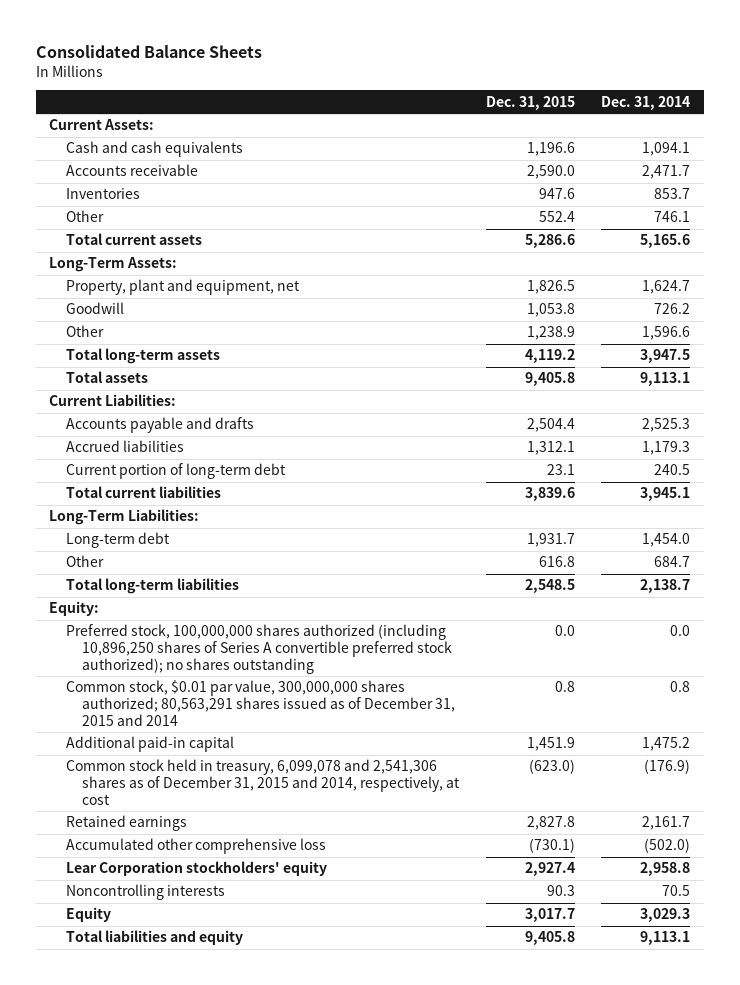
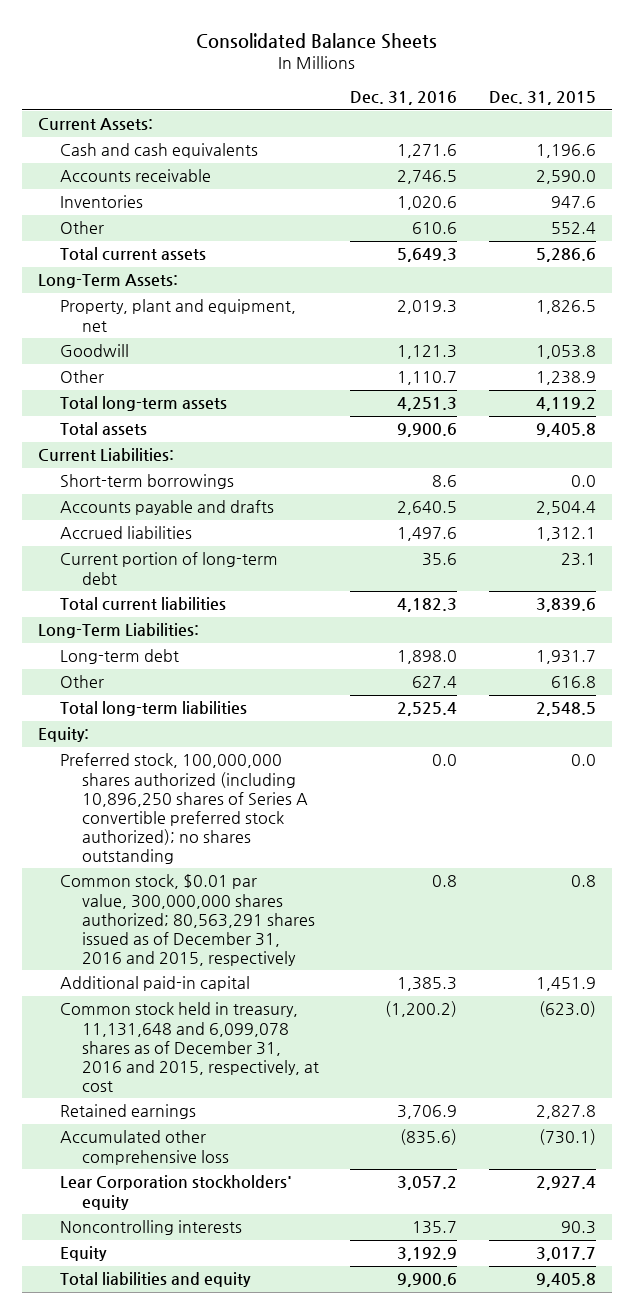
[601,95,691,110] Dec. 31, 2014 -> none
none -> [350,91,458,106] Dec. 31, 2016
none -> [59,474,234,490] Short-term borrowings
[65,680,455,726] Common stock, $0.01 par value, 300,000,000 shares authorized; 80,563,291 shares issued as of December 31, 2015 and 2014 -> [59,874,315,966] Common stock, $0.01 par value, 300,000,000 shares authorized; 80,563,291 shares issued as of December 31, 2016 and 2015, respectively
[65,759,460,805] Common stock held in treasury, 6,099,078 and 2,541,306 shares as of December 31, 2015 and 2014, respectively, at cost -> [59,1002,319,1092] Common stock held in treasury, 11,131,648 and 6,099,078 shares as of December 31, 2016 and 2015, respectively, at cost

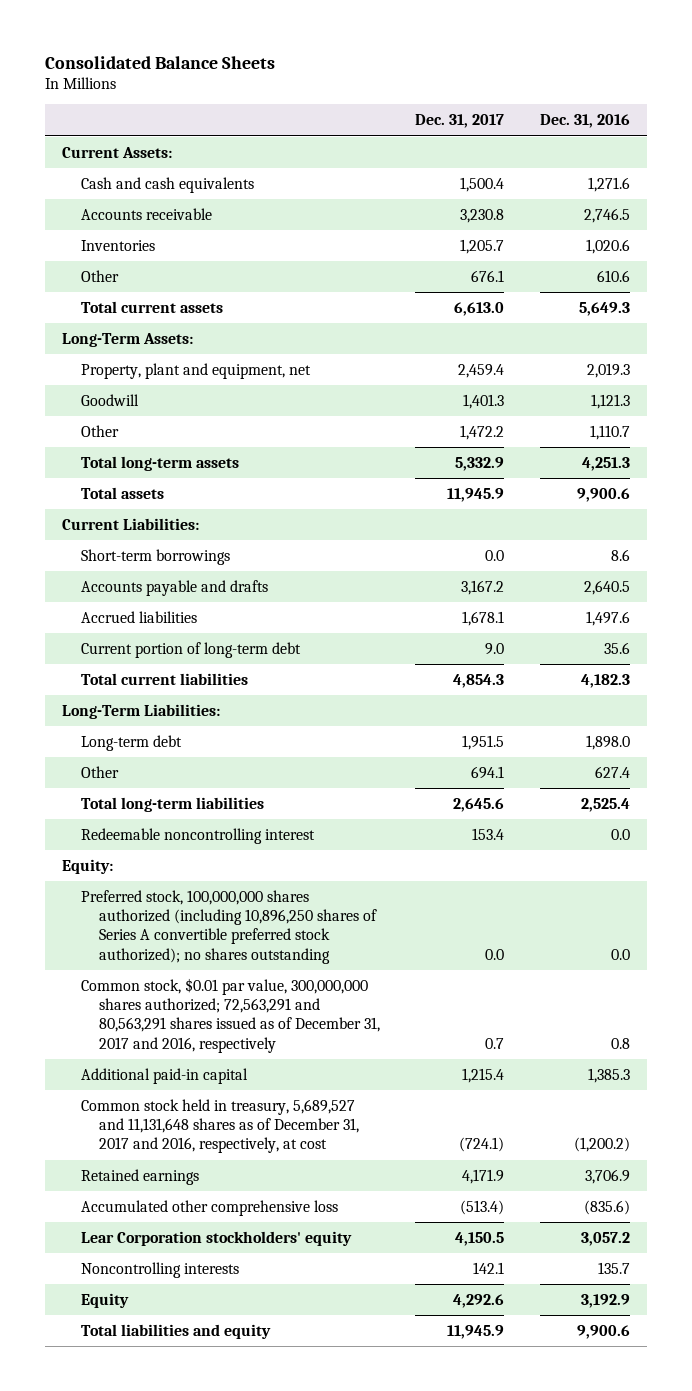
[488,91,596,106] Dec. 31, 2015 -> none
none -> [415,114,505,129] Dec. 31, 2017
none -> [80,827,315,844] Redeemable noncontrolling interest
[59,874,315,966] Common stock, $0.01 par value, 300,000,000 shares authorized; 80,563,291 shares issued as of December 31, 2016 and 2015, respectively -> [80,977,381,1053] Common stock, $0.01 par value, 300,000,000 shares authorized; 72,563,291 and 80,563,291 shares issued as of December 31, 2017 and 2016, respectively
[59,1002,319,1092] Common stock held in treasury, 11,131,648 and 6,099,078 shares as of December 31, 2016 and 2015, respectively, at cost -> [80,1098,360,1154] Common stock held in treasury, 5,689,527 and 11,131,648 shares as of December 31, 2017 and 2016, respectively, at cost

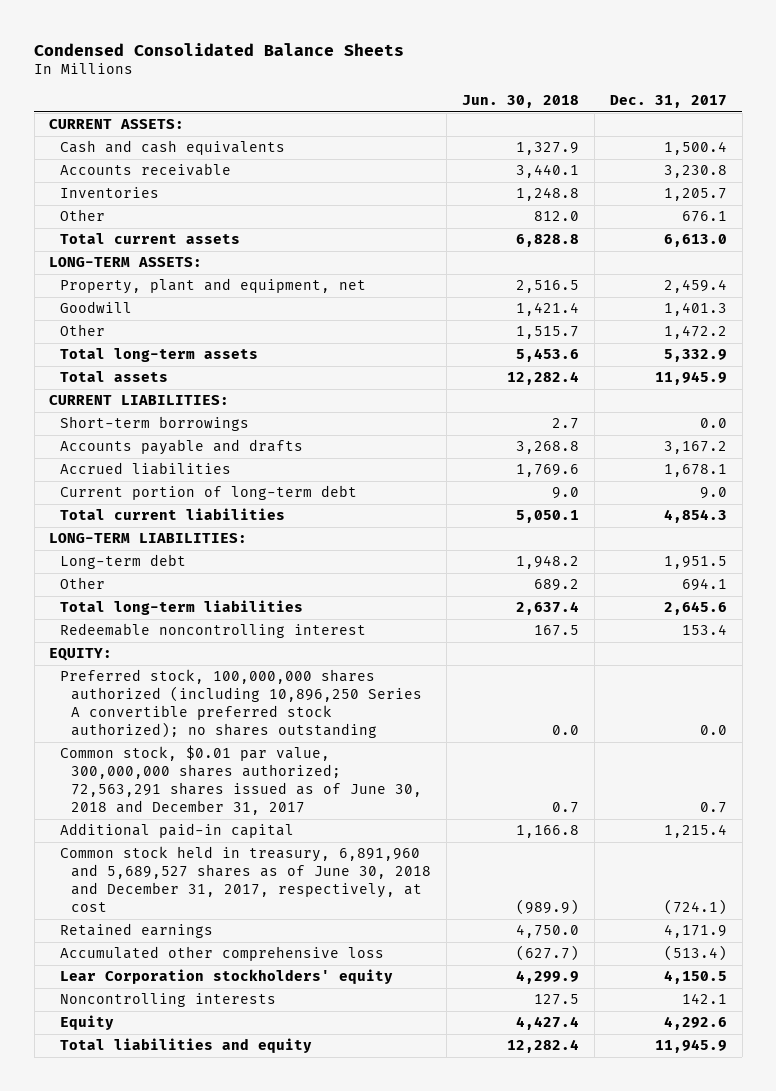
[44,55,275,69] Consolidated Balance Sheets -> [34,42,405,56] Condensed Consolidated Balance Sheets
[539,114,630,129] Dec. 31, 2016 -> none
none -> [462,94,580,108] Jun. 30, 2018
[62,146,173,158] Current Assets: -> [49,119,185,130] CURRENT ASSETS:
[62,332,194,347] Long-Term Assets: -> [49,257,203,268] LONG-TERM ASSETS:
[62,517,200,530] Current Liabilities: -> [49,395,230,406] CURRENT LIABILITIES:
[62,703,221,719] Long-Term Liabilities: -> [49,533,248,544] LONG-TERM LIABILITIES:
[62,858,114,874] Equity: -> [49,648,113,662] EQUITY:
[80,889,378,964] Preferred stock, 100,000,000 shares authorized (including 10,896,250 shares of Series A convertible preferred stock authorized); no shares outstanding -> [60,669,423,739] Preferred stock, 100,000,000 shares authorized (including 10,896,250 Series A convertible preferred stock authorized); no shares outstanding
[80,977,381,1053] Common stock, $0.01 par value, 300,000,000 shares authorized; 72,563,291 and 80,563,291 shares issued as of December 31, 2017 and 2016, respectively -> [60,745,423,816] Common stock, $0.01 par value, 300,000,000 shares authorized; 72,563,291 shares issued as of June 30, 2018 and December 31, 2017
[80,1098,360,1154] Common stock held in treasury, 5,689,527 and 11,131,648 shares as of December 31, 2017 and 2016, respectively, at cost -> [60,846,432,913] Common stock held in treasury, 6,891,960 and 5,689,527 shares as of June 30, 2018 and December 31, 2017, respectively, at cost

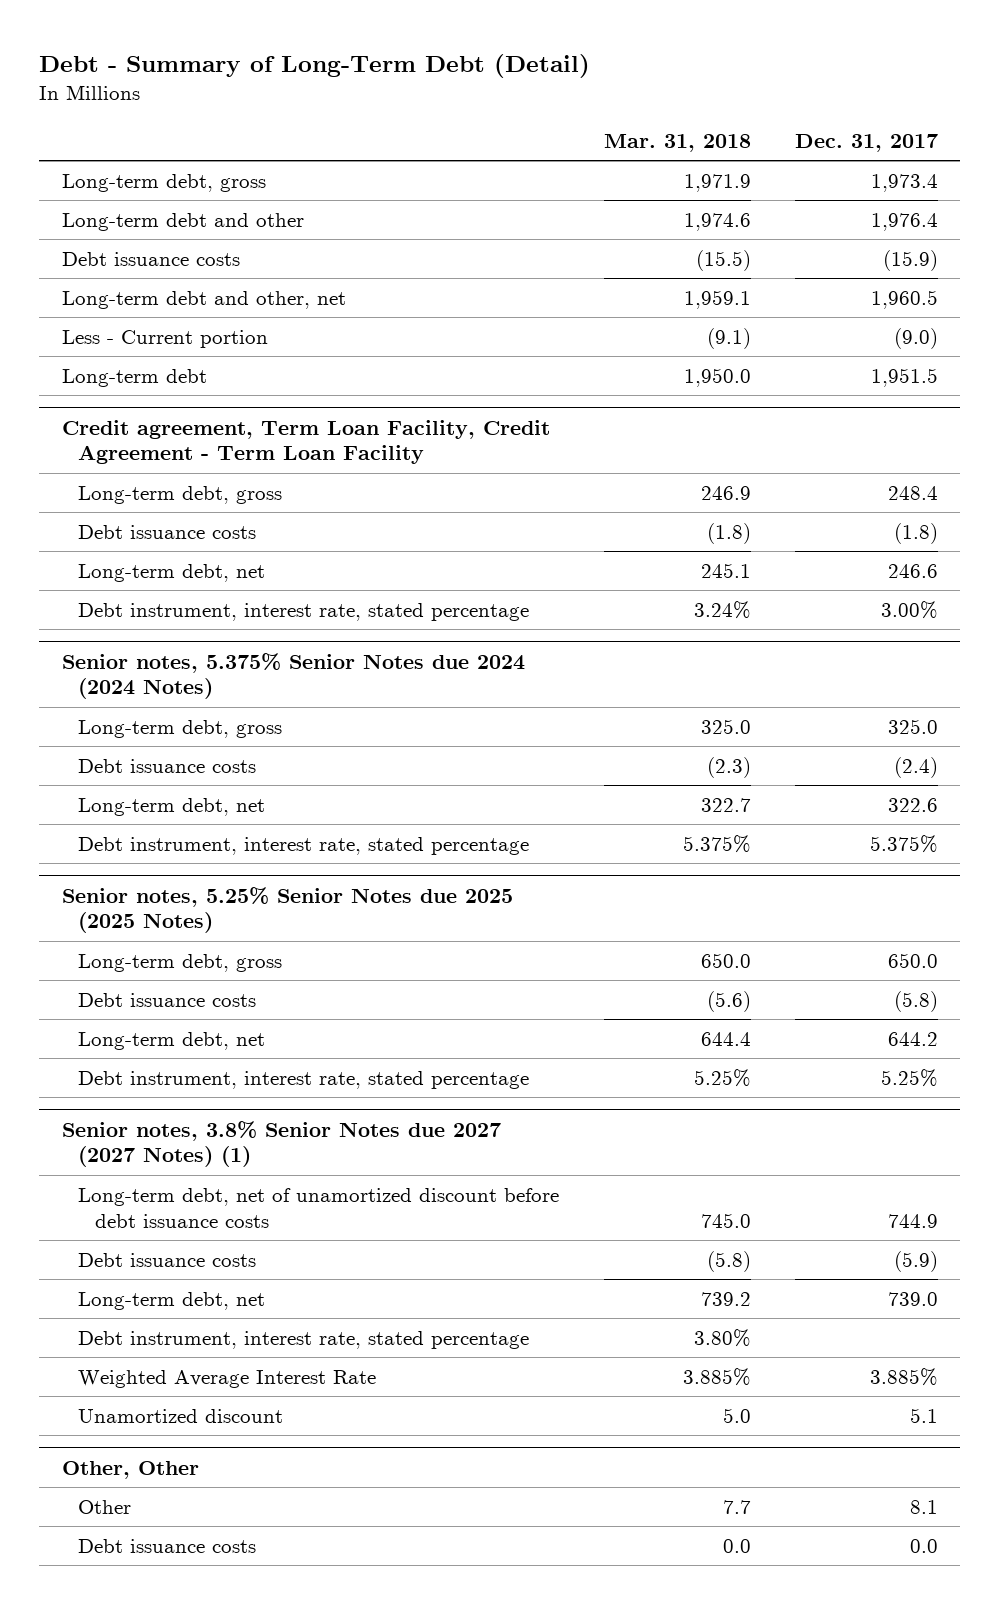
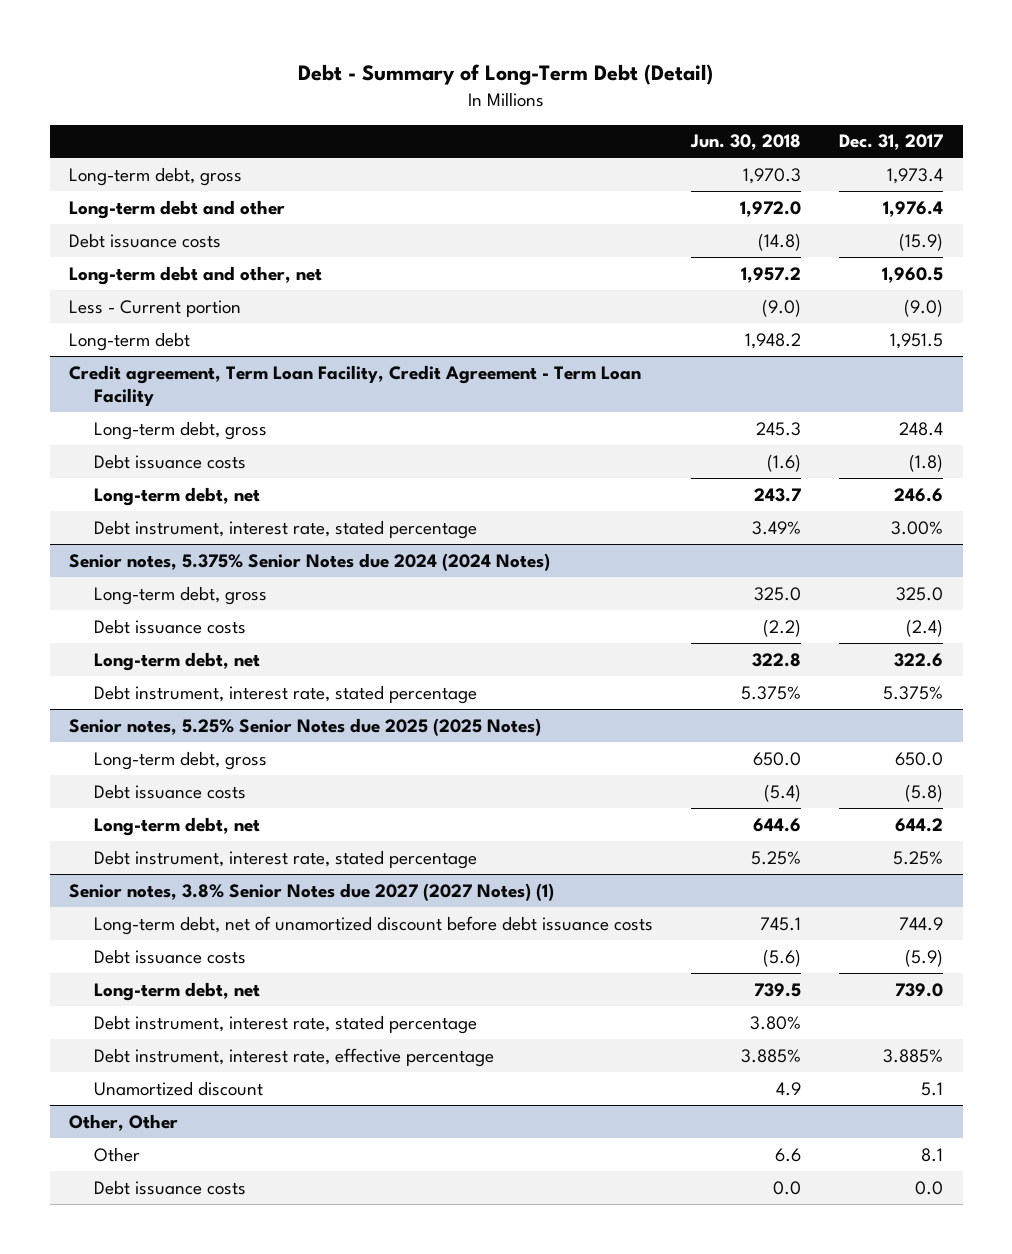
[603,133,751,152] Mar. 31, 2018 -> none
none -> [690,134,802,151] Jun. 30, 2018
[78,1369,377,1388] Weighted Average Interest Rate -> [93,1047,494,1067] Debt instrument, interest rate, effective percentage

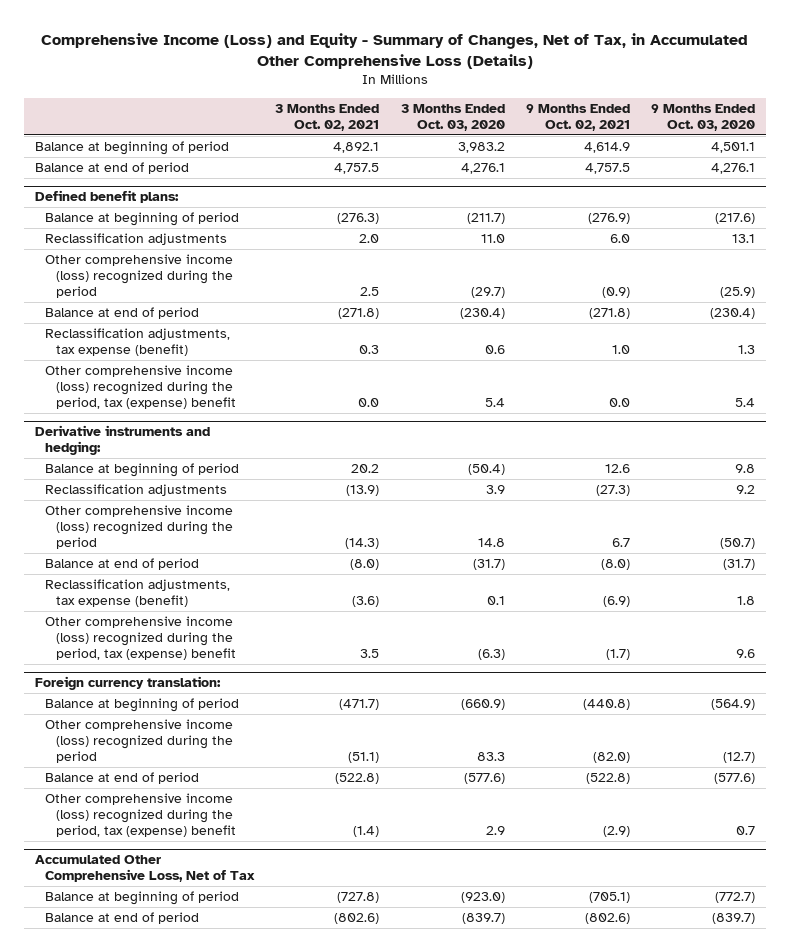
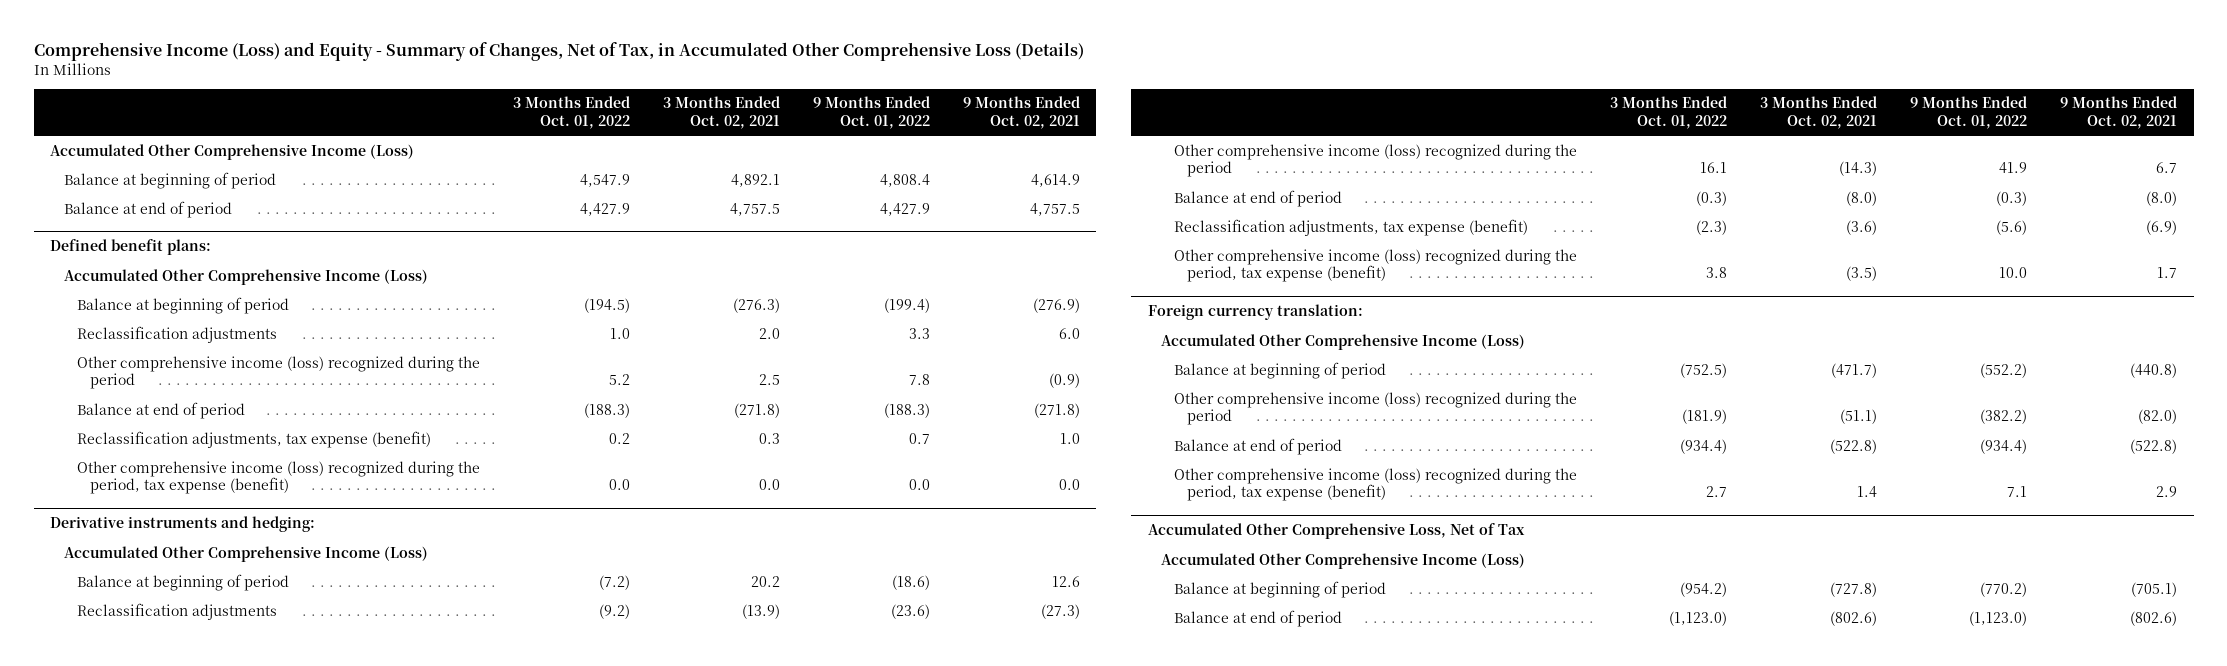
[400,103,505,131] 3 Months Ended Oct. 03, 2020 -> none
[651,103,756,131] 9 Months Ended Oct. 03, 2020 -> none
none -> [512,96,630,130] 3 Months Ended Oct. 01, 2022
none -> [812,96,930,130] 9 Months Ended Oct. 01, 2022
none -> [50,143,415,160] Accumulated Other Comprehensive Income (Loss)
none -> [63,268,428,285] Accumulated Other Comprehensive Income (Loss)
[45,365,236,410] Other comprehensive income (loss) recognized during the period, tax (expense) benefit -> [76,460,480,495] Other comprehensive income (loss) recognized during the period, tax expense (benefit)
none -> [63,545,428,562] Accumulated Other Comprehensive Income (Loss)
[45,616,236,661] Other comprehensive income (loss) recognized during the period, tax (expense) benefit -> [1174,248,1578,283] Other comprehensive income (loss) recognized during the period, tax expense (benefit)
[360,649,380,659] 3.5 -> [1846,266,1878,282] (3.5)
[605,649,630,661] (1.7) -> [2157,267,2178,279] 1.7
none -> [1161,333,1526,350] Accumulated Other Comprehensive Income (Loss)
[45,793,236,838] Other comprehensive income (loss) recognized during the period, tax (expense) benefit -> [1174,467,1578,502] Other comprehensive income (loss) recognized during the period, tax expense (benefit)
[353,826,380,838] (1.4) -> [1857,486,1878,498] 1.4
[602,826,630,838] (2.9) -> [2156,486,2178,498] 2.9
none -> [1161,552,1526,569] Accumulated Other Comprehensive Income (Loss)

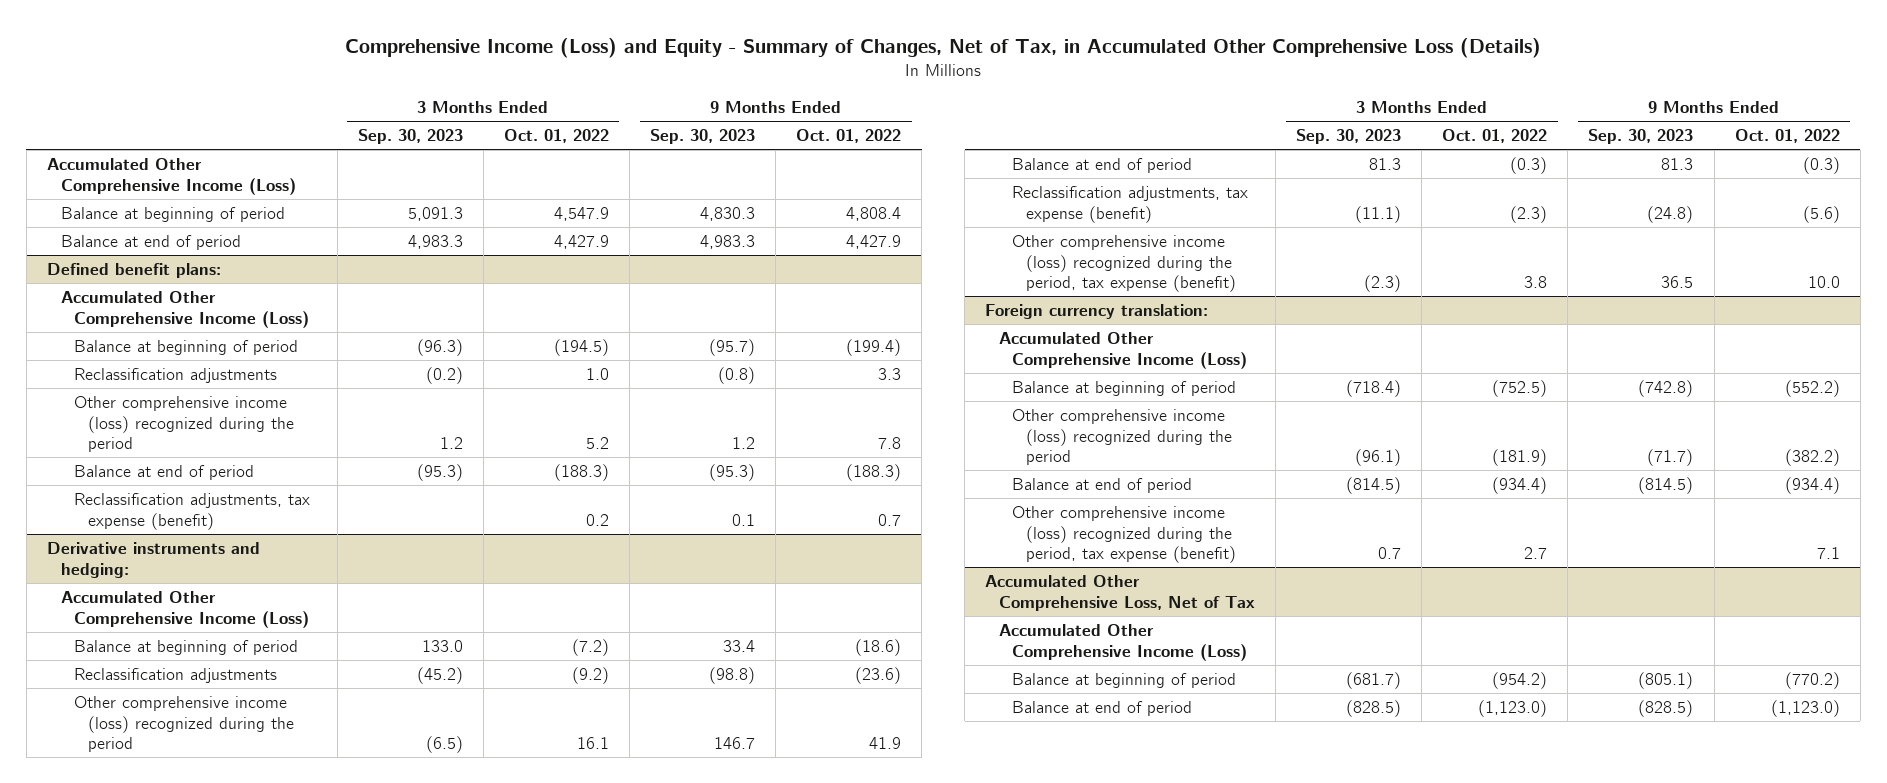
[662,96,780,130] 3 Months Ended Oct. 02, 2021 -> none
[962,96,1080,130] 9 Months Ended Oct. 02, 2021 -> none
none -> [357,129,463,145] Sep. 30, 2023
none -> [650,129,756,145] Sep. 30, 2023
[76,460,480,495] Other comprehensive income (loss) recognized during the period, tax expense (benefit) -> none

